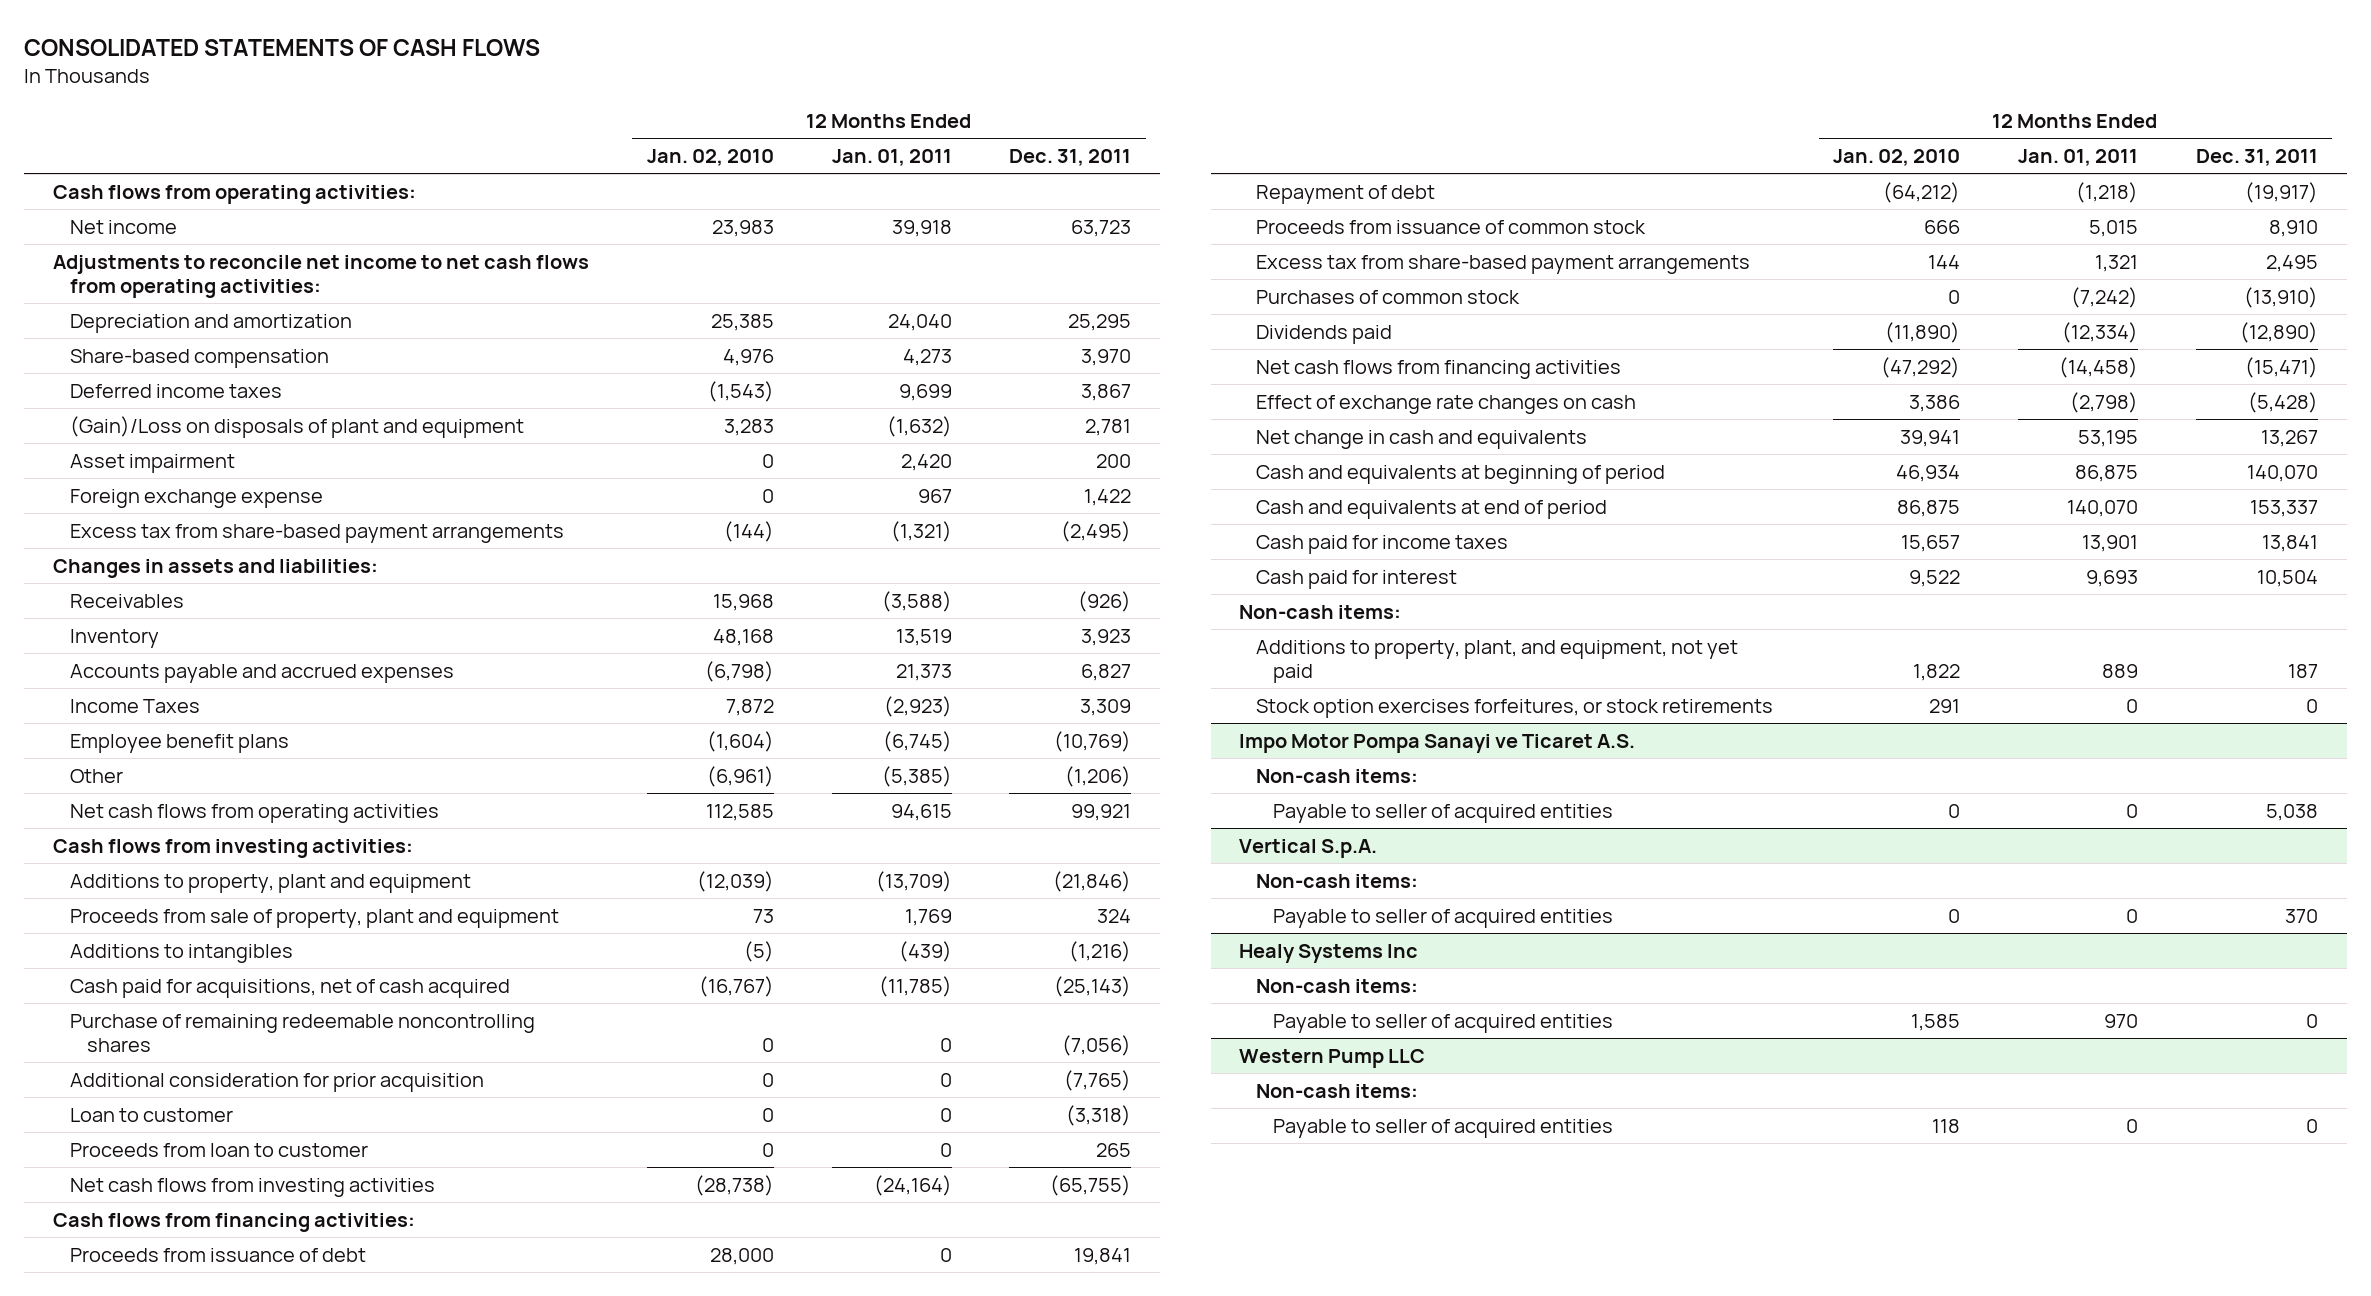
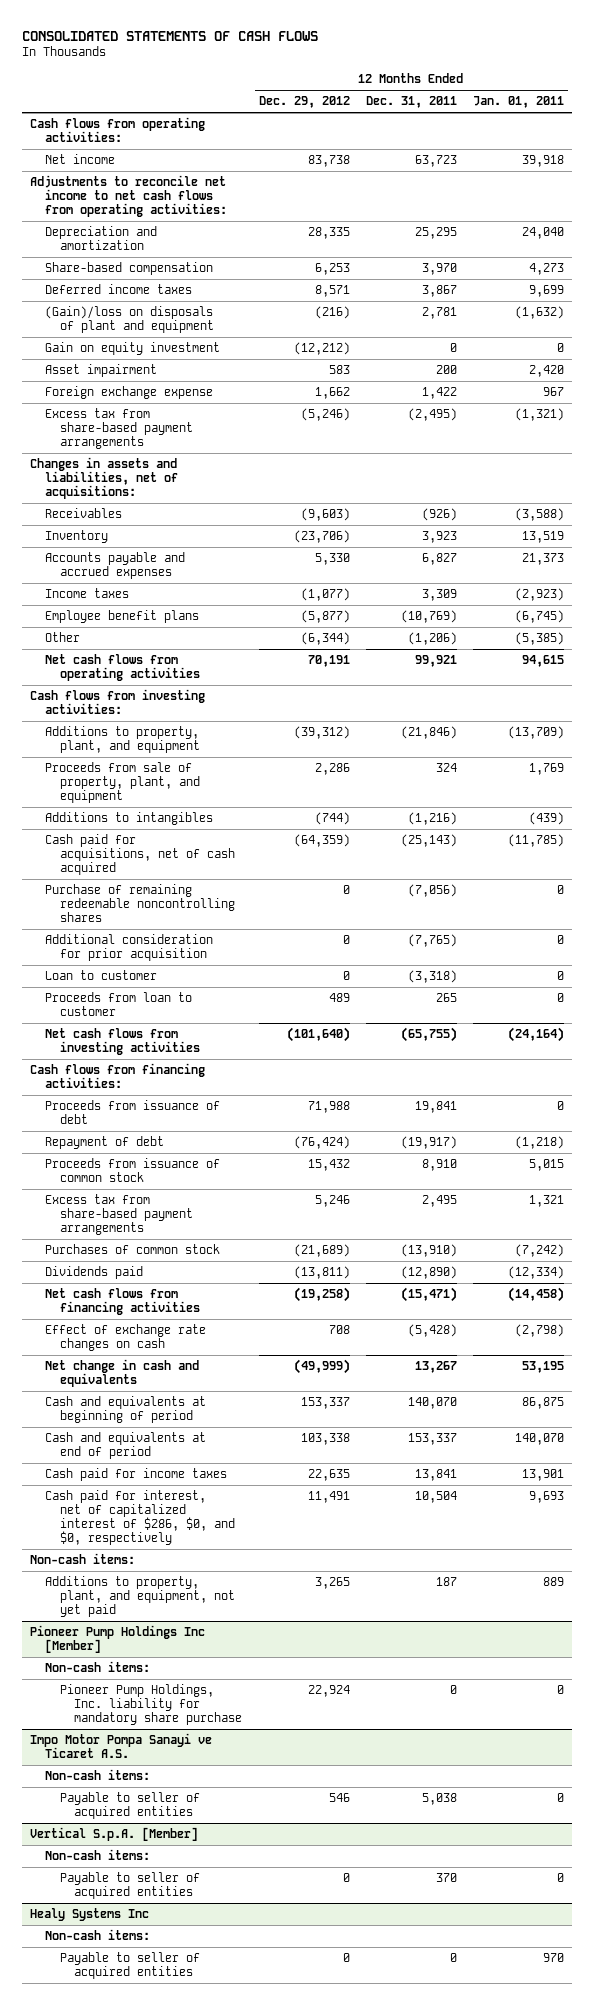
[646,149,774,167] Jan. 02, 2010 -> none
none -> [258,96,350,109] Dec. 29, 2012
[70,415,525,438] (Gain)/Loss on disposals of plant and equipment -> [45,306,214,334] (Gain)/loss on disposals of plant and equipment
none -> [45,342,221,356] Gain on equity investment
[53,558,379,578] Changes in assets and liabilities: -> [30,457,179,500] Changes in assets and liabilities, net of acquisitions:
[70,698,201,713] Income Taxes -> [45,588,130,599] Income taxes
[70,873,472,893] Additions to property, plant and equipment -> [45,726,200,754] Additions to property, plant, and equipment
[70,908,560,928] Proceeds from sale of property, plant and equipment -> [45,762,200,804] Proceeds from sale of property, plant, and equipment
[1256,569,1458,589] Cash paid for interest -> [45,1490,235,1546] Cash paid for interest, net of capitalized interest of $286, $0, and $0, respectively
[1256,698,1774,718] Stock option exercises forfeitures, or stock retirements -> none
none -> [30,1625,206,1654] Pioneer Pump Holdings Inc [Member]
none -> [45,1661,151,1673] Non-cash items:
none -> [59,1684,243,1726] Pioneer Pump Holdings, Inc. liability for mandatory share purchase
[1239,838,1378,858] Vertical S.p.A. -> [30,1827,199,1842] Vertical S.p.A. [Member]
[1239,1048,1426,1068] Western Pump LLC -> none
[1256,1083,1419,1098] Non-cash items: -> none
[1273,1118,1614,1138] Payable to seller of acquired entities -> none

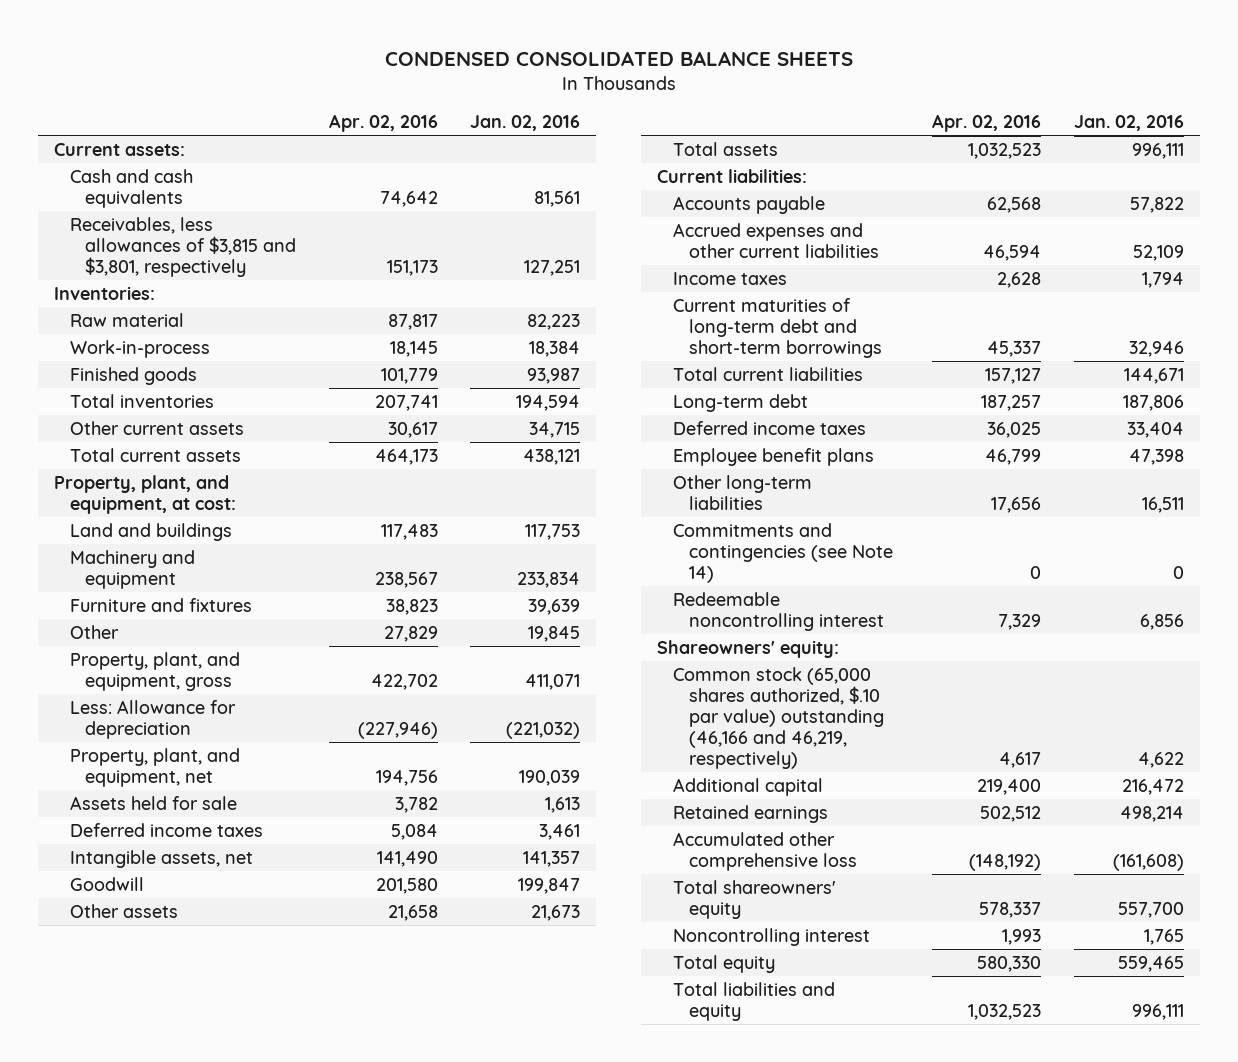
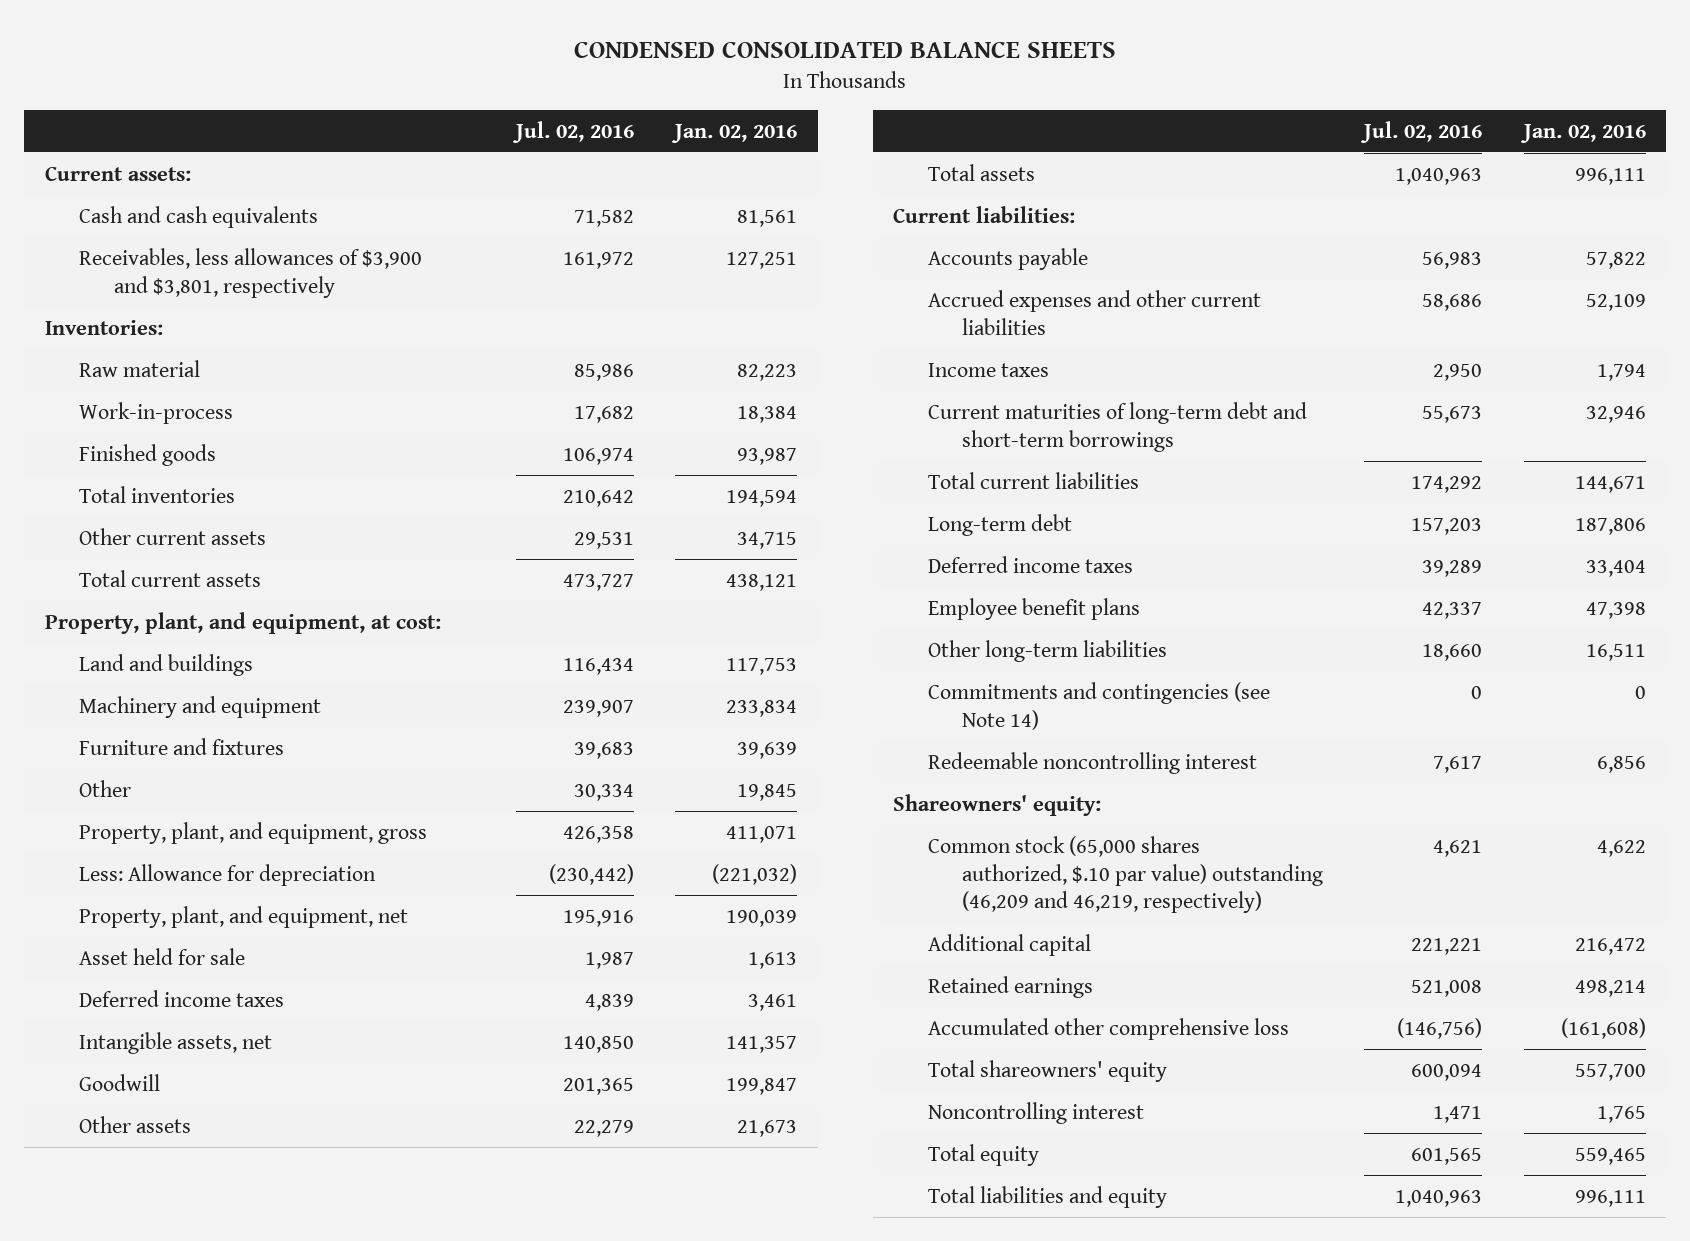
[328,113,438,132] Apr. 02, 2016 -> none
none -> [511,120,634,143] Jul. 02, 2016
[69,217,297,278] Receivables, less allowances of $3,815 and $3,801, respectively -> [79,247,423,298] Receivables, less allowances of $3,900 and $3,801, respectively
[69,796,237,811] Assets held for sale -> [79,947,246,965] Asset held for sale
[673,667,884,770] Common stock (65,000 shares authorized, $.10 par value) outstanding (46,166 and 46,219, respectively) -> [927,835,1324,914] Common stock (65,000 shares authorized, $.10 par value) outstanding (46,209 and 46,219, respectively)

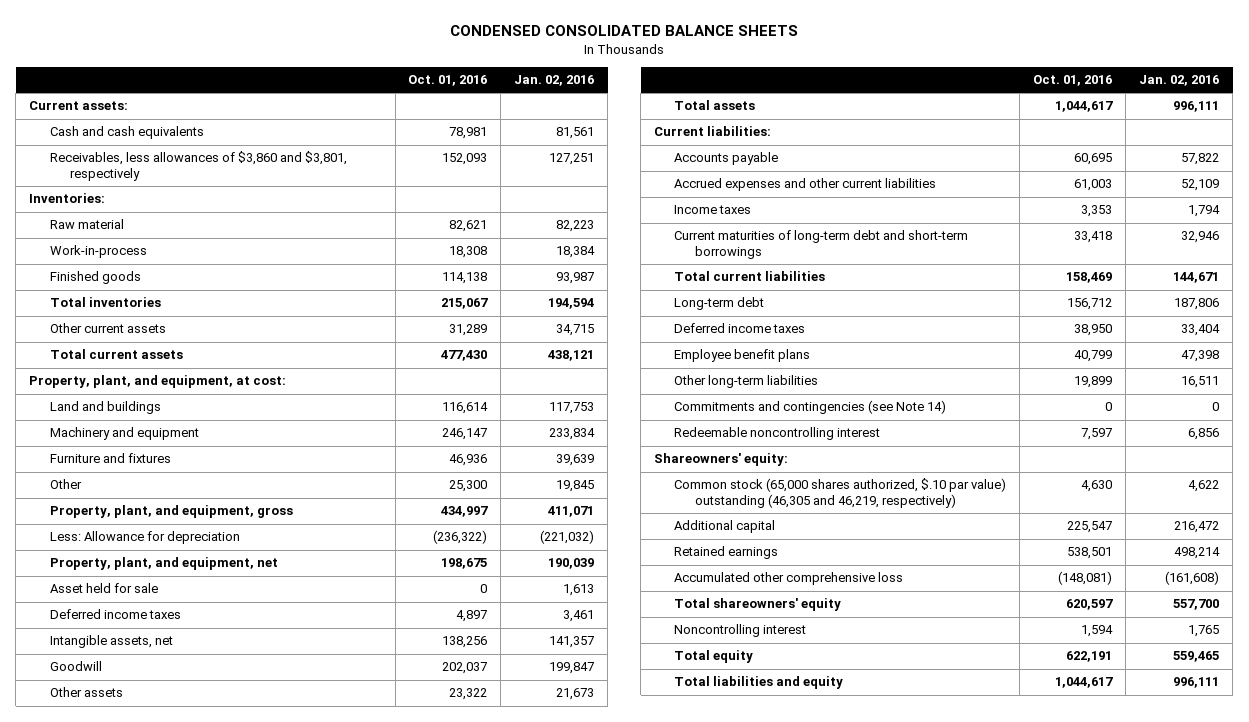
[511,120,634,143] Jul. 02, 2016 -> none
none -> [408,75,488,87] Oct. 01, 2016
[79,247,423,298] Receivables, less allowances of $3,900 and $3,801, respectively -> [49,151,347,182] Receivables, less allowances of $3,860 and $3,801, respectively
[927,835,1324,914] Common stock (65,000 shares authorized, $.10 par value) outstanding (46,209 and 46,219, respectively) -> [674,478,1007,509] Common stock (65,000 shares authorized, $.10 par value) outstanding (46,305 and 46,219, respectively)

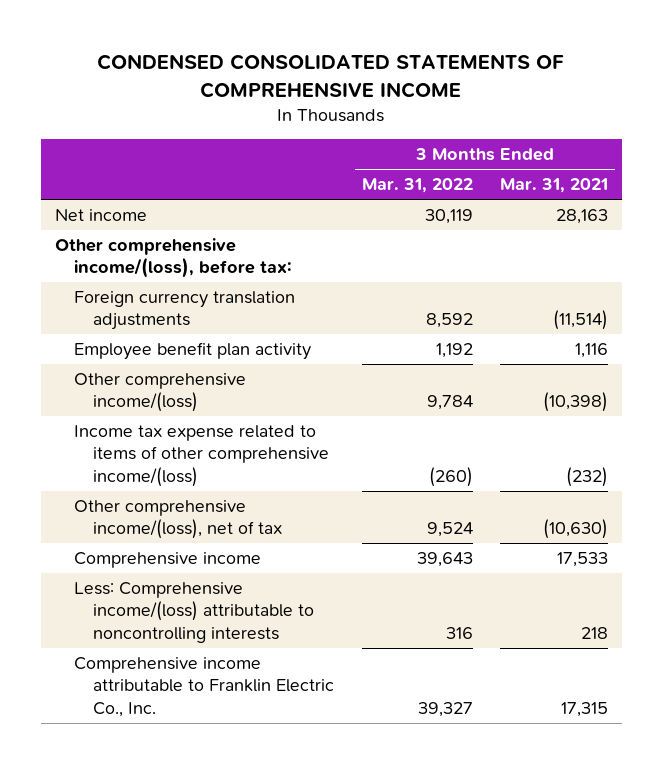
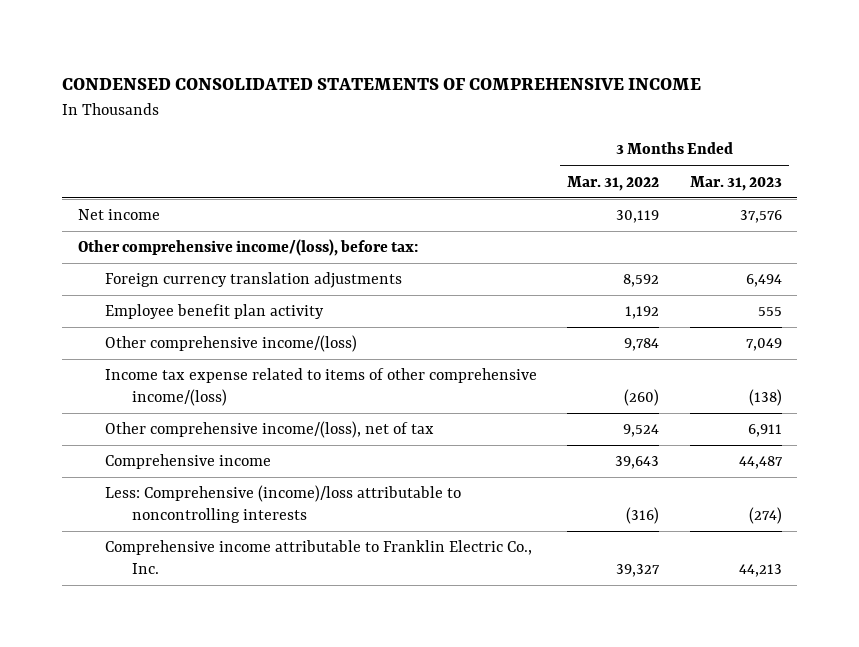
[500,178,609,194] Mar. 31, 2021 -> none
none -> [689,175,782,191] Mar. 31, 2023
[73,582,314,643] Less: Comprehensive income/(loss) attributable to noncontrolling interests -> [104,485,461,523] Less: Comprehensive (income)/loss attributable to noncontrolling interests
[445,626,473,639] 316 -> [626,506,660,524] (316)

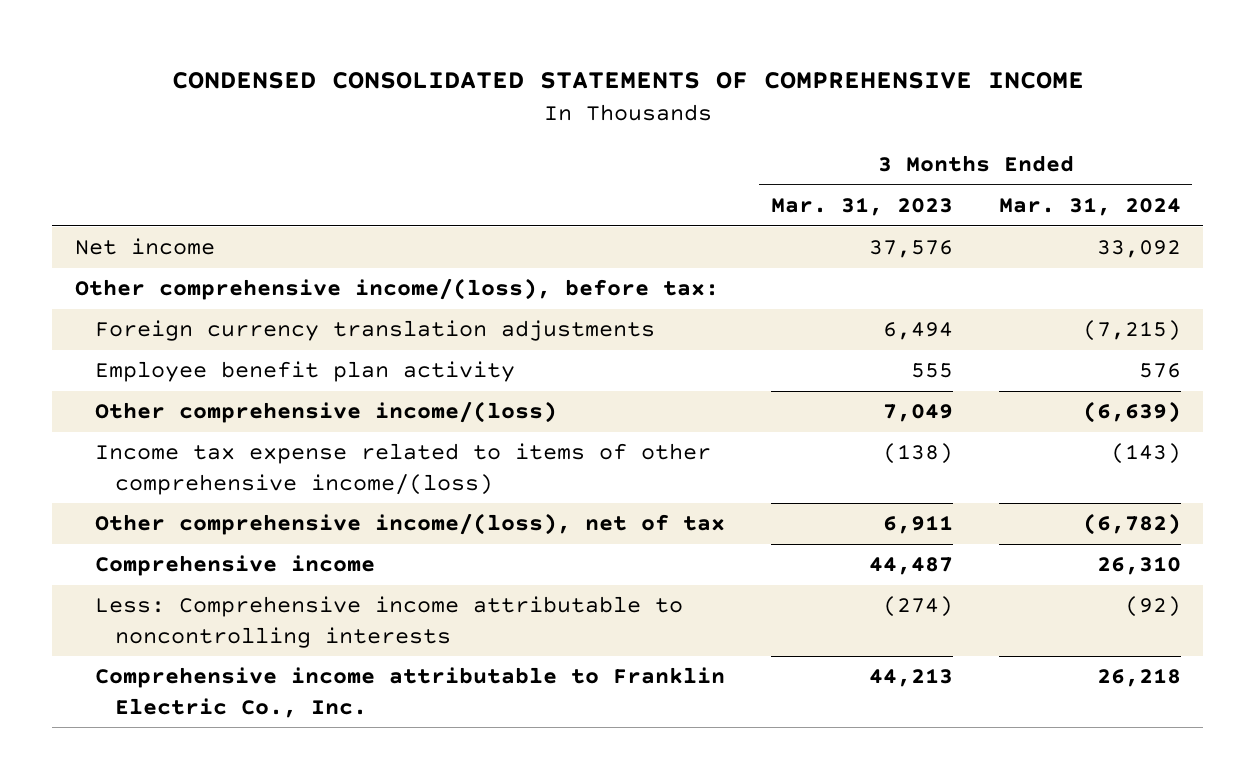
[567,175,660,191] Mar. 31, 2022 -> none
none -> [998,197,1181,217] Mar. 31, 2024
[104,485,461,523] Less: Comprehensive (income)/loss attributable to noncontrolling interests -> [94,596,683,648] Less: Comprehensive income attributable to noncontrolling interests

